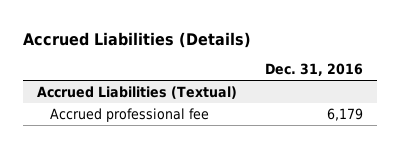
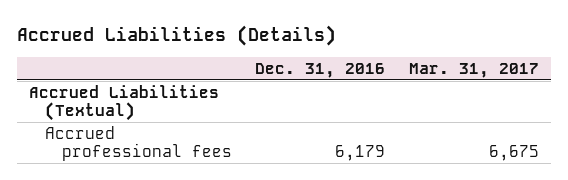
none -> [409,62,540,78] Mar. 31, 2017
[49,107,209,122] Accrued professional fee -> [45,125,232,161] Accrued professional fees

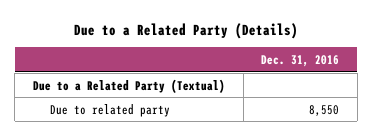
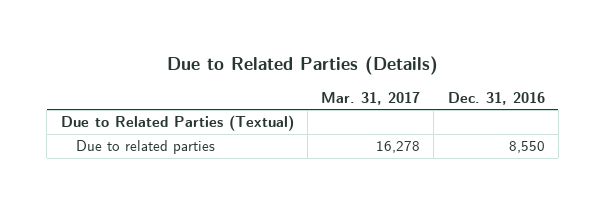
[74,22,299,39] Due to a Related Party (Details) -> [166,56,438,76] Due to Related Parties (Details)
none -> [321,91,421,105] Mar. 31, 2017
[32,78,225,93] Due to a Related Party (Textual) -> [60,115,294,132] Due to Related Parties (Textual)
[49,103,170,117] Due to related party -> [75,140,215,155] Due to related parties

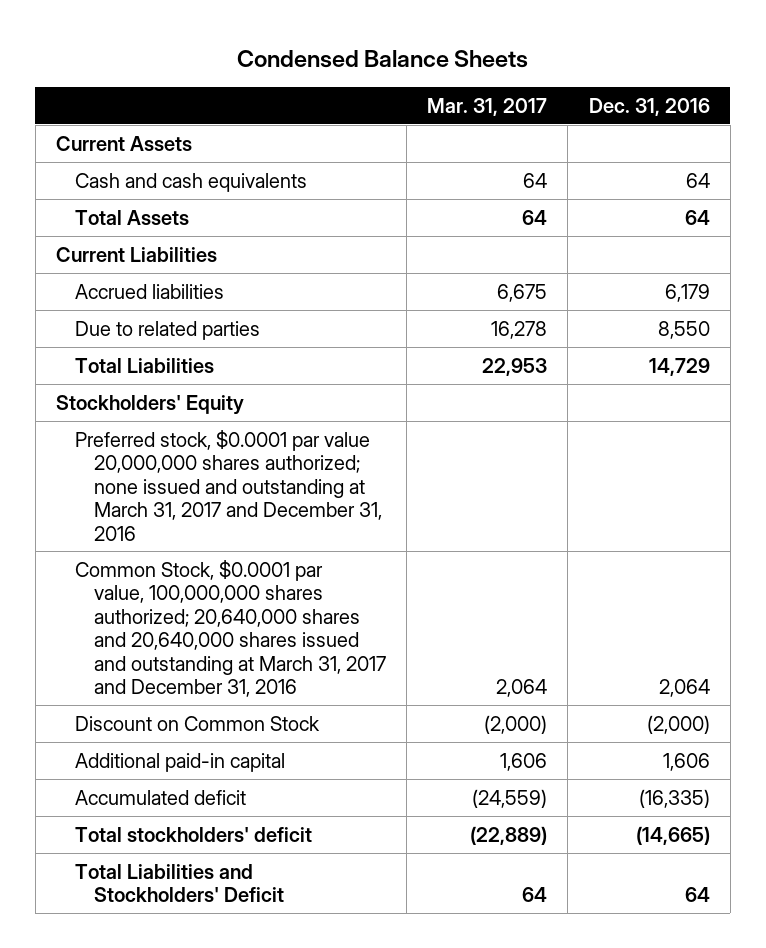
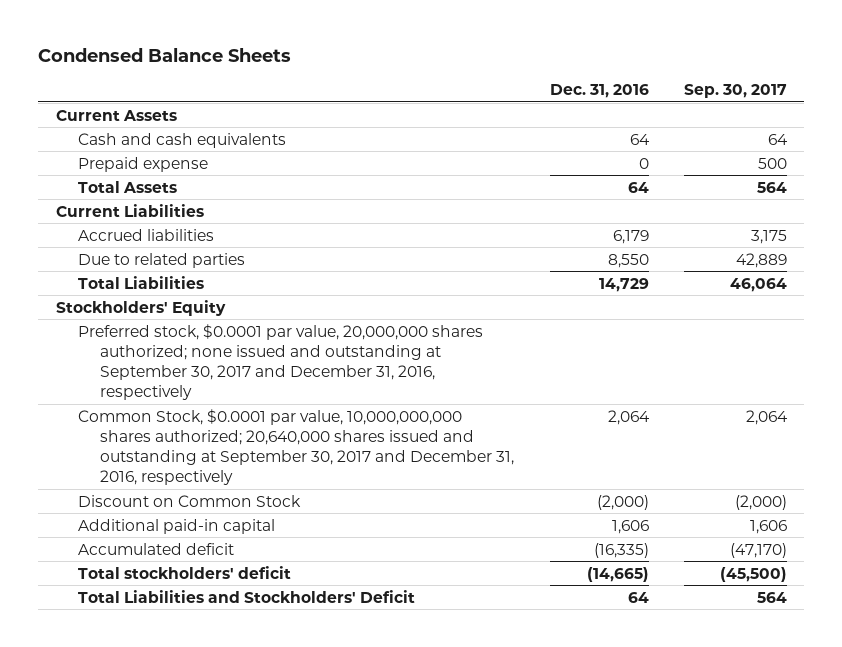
[427,97,548,116] Mar. 31, 2017 -> none
none -> [683,84,787,99] Sep. 30, 2017
none -> [78,156,209,172] Prepaid expense
[74,429,382,541] Preferred stock, $0.0001 par value 20,000,000 shares authorized; none issued and outstanding at March 31, 2017 and December 31, 2016 -> [78,323,484,400] Preferred stock, $0.0001 par value, 20,000,000 shares authorized; none issued and outstanding at September 30, 2017 and December 31, 2016, respectively
[74,559,386,698] Common Stock, $0.0001 par value, 100,000,000 shares authorized; 20,640,000 shares and 20,640,000 shares issued and outstanding at March 31, 2017 and December 31, 2016 -> [78,408,515,485] Common Stock, $0.0001 par value, 10,000,000,000 shares authorized; 20,640,000 shares issued and outstanding at September 30, 2017 and December 31, 2016, respectively

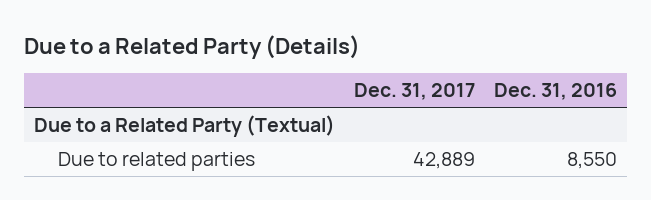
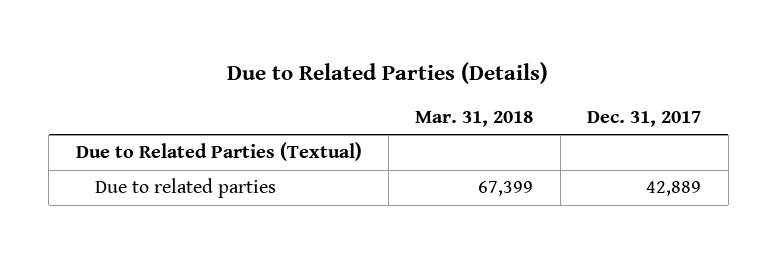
[24,34,361,59] Due to a Related Party (Details) -> [227,61,549,84] Due to Related Parties (Details)
[494,83,618,101] Dec. 31, 2016 -> none
none -> [415,111,534,128] Mar. 31, 2018
[33,115,335,138] Due to a Related Party (Textual) -> [75,142,362,162] Due to Related Parties (Textual)

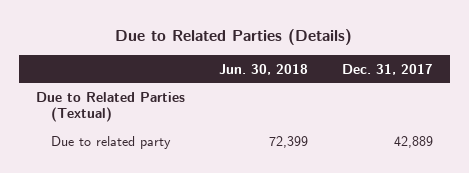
[415,111,534,128] Mar. 31, 2018 -> none
none -> [218,63,308,75] Jun. 30, 2018
[94,178,276,199] Due to related parties -> [51,135,172,149] Due to related party

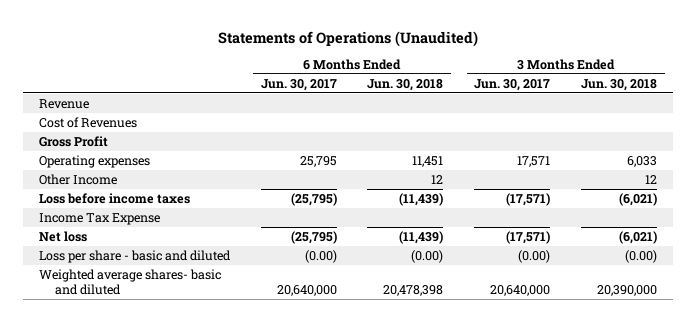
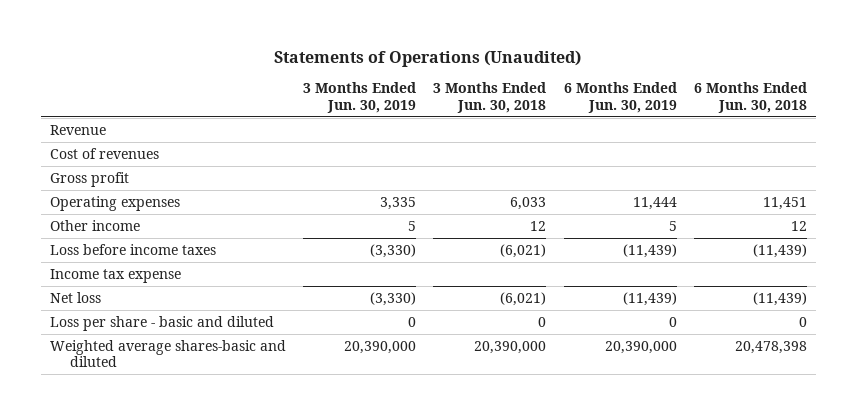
[260,78,337,91] Jun. 30, 2017 -> none
[474,78,551,91] Jun. 30, 2017 -> none
none -> [302,82,416,113] 3 Months Ended Jun. 30, 2019
none -> [563,82,677,113] 6 Months Ended Jun. 30, 2019
[38,116,137,128] Cost of Revenues -> [49,147,159,159] Cost of revenues
[38,135,108,147] Gross Profit -> [49,171,129,187] Gross profit
[38,173,117,185] Other Income -> [49,219,140,231] Other income
[38,212,160,225] Income Tax Expense -> [49,268,181,283] Income tax expense
[411,249,444,263] (0.00) -> [799,316,808,327] 0
[625,249,658,263] (0.00) -> [538,316,547,327] 0
[38,268,221,296] Weighted average shares- basic and diluted -> [49,339,286,368] Weighted average shares-basic and diluted

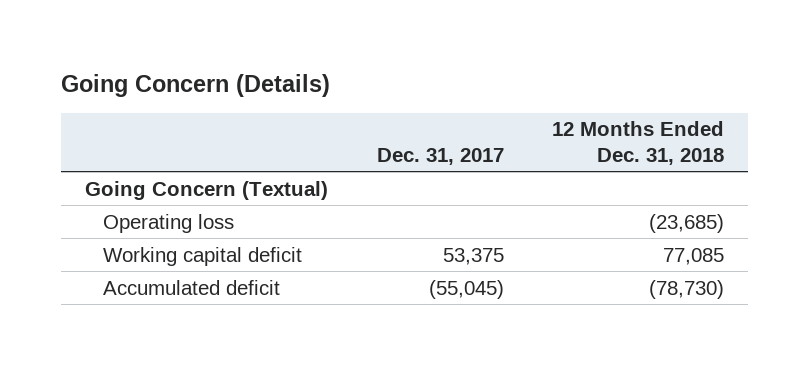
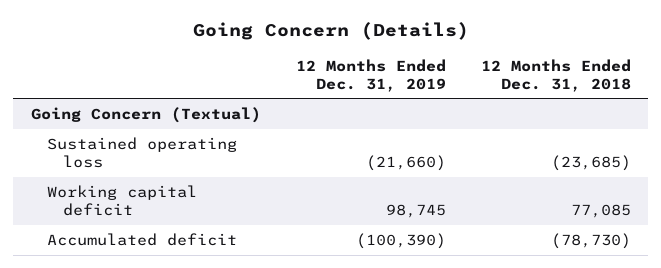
[376,147,504,165] Dec. 31, 2017 -> none
none -> [295,58,446,92] 12 Months Ended Dec. 31, 2019
[102,213,234,233] Operating loss -> [46,136,237,169] Sustained operating loss

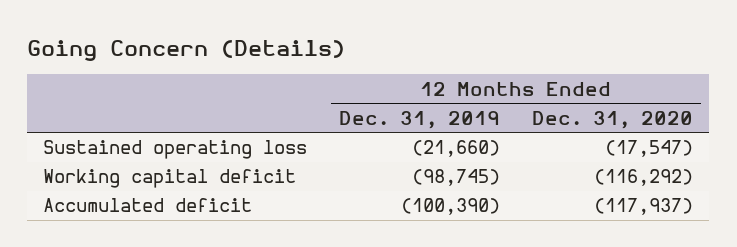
[480,58,631,92] 12 Months Ended Dec. 31, 2018 -> none
none -> [532,110,694,129] Dec. 31, 2020
[30,106,261,123] Going Concern (Textual) -> none
[385,204,446,219] 98,745 -> [412,169,501,187] (98,745)

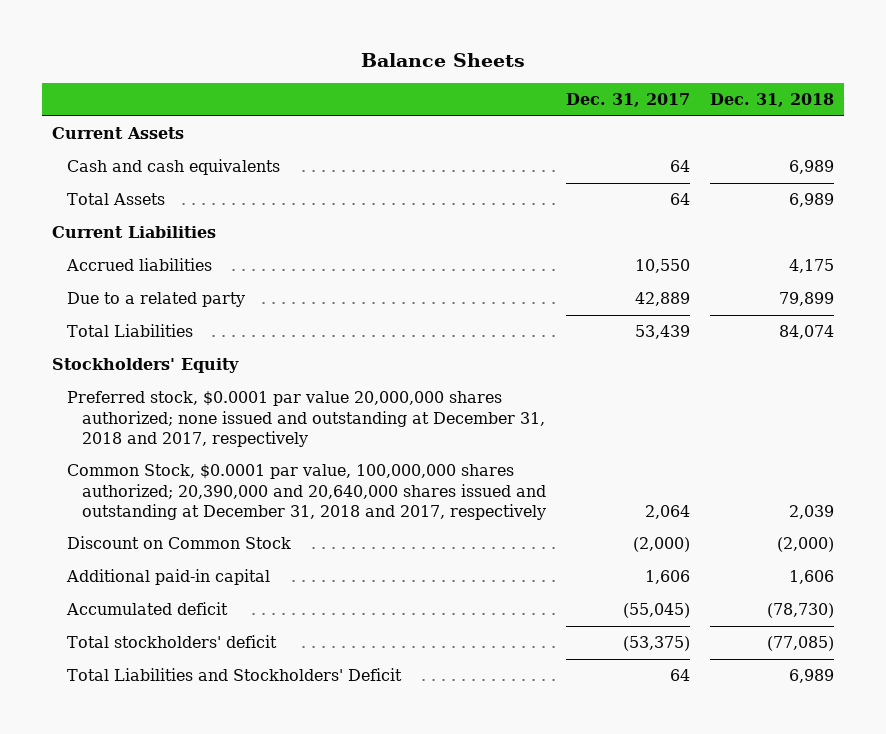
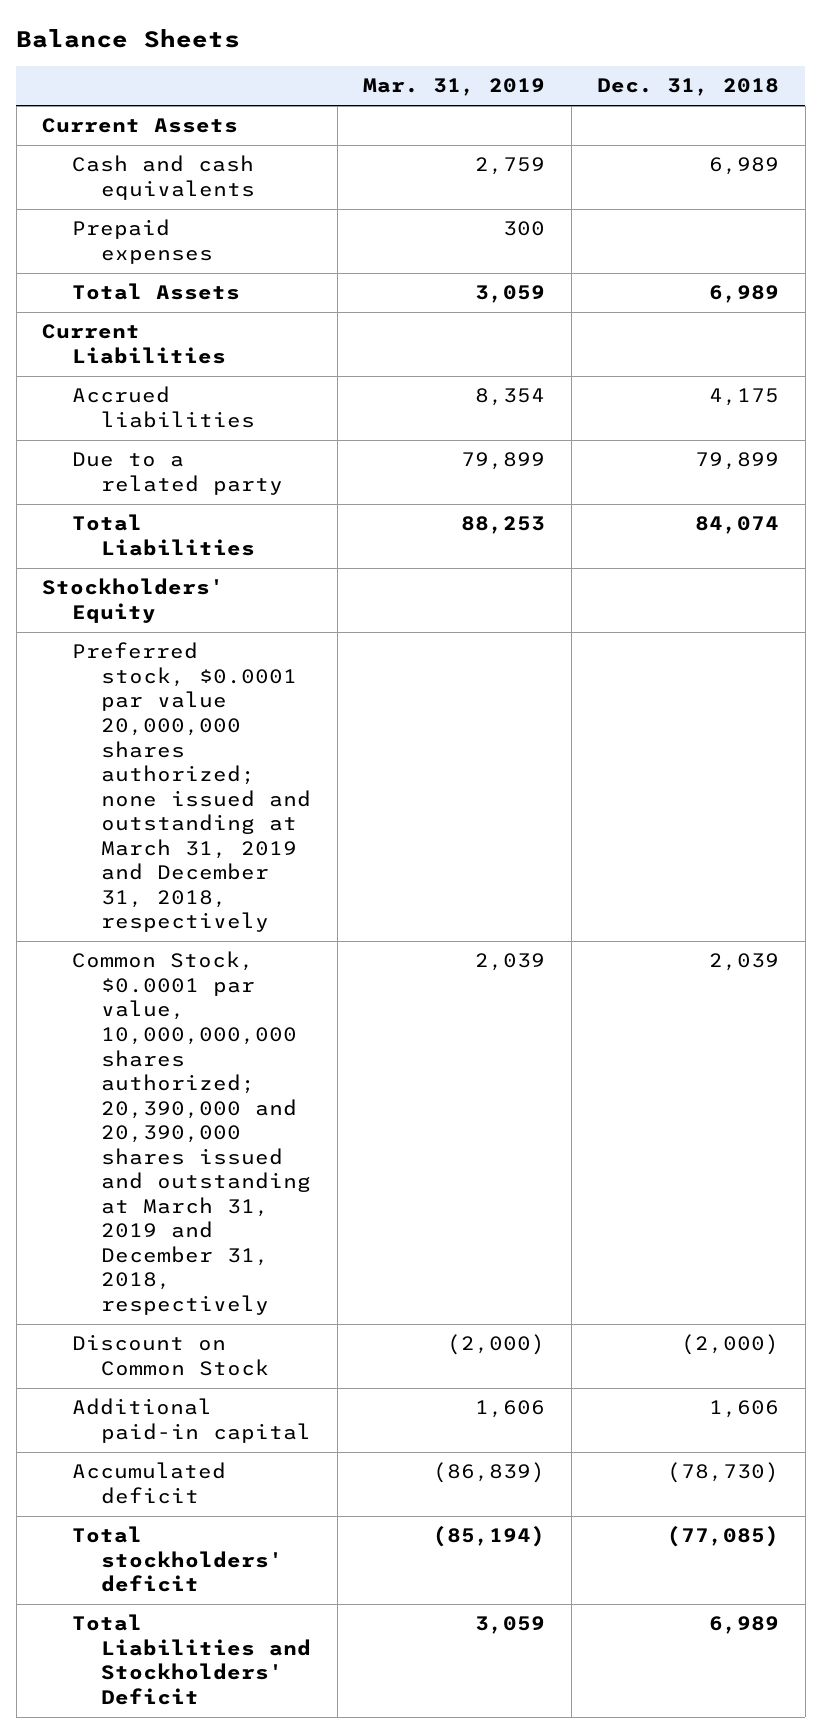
[565,93,690,108] Dec. 31, 2017 -> none
none -> [363,78,546,97] Mar. 31, 2019
none -> [71,219,214,264] Prepaid expenses
[66,391,545,447] Preferred stock, $0.0001 par value 20,000,000 shares authorized; none issued and outstanding at December 31, 2018 and 2017, respectively -> [71,642,312,933] Preferred stock, $0.0001 par value 20,000,000 shares authorized; none issued and outstanding at March 31, 2019 and December 31, 2018, respectively
[66,464,546,520] Common Stock, $0.0001 par value, 100,000,000 shares authorized; 20,390,000 and 20,640,000 shares issued and outstanding at December 31, 2018 and 2017, respectively -> [71,951,312,1316] Common Stock, $0.0001 par value, 10,000,000,000 shares authorized; 20,390,000 and 20,390,000 shares issued and outstanding at March 31, 2019 and December 31, 2018, respectively

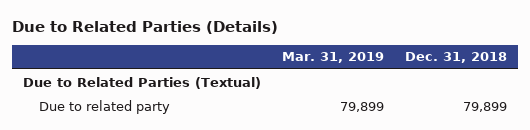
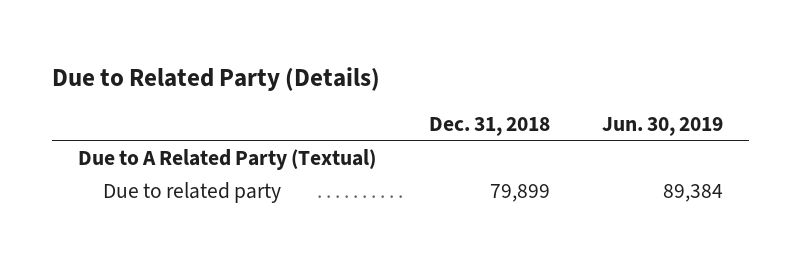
[11,20,278,34] Due to Related Parties (Details) -> [52,66,381,91] Due to Related Party (Details)
[281,52,384,64] Mar. 31, 2019 -> none
none -> [602,116,724,136] Jun. 30, 2019
[22,76,261,89] Due to Related Parties (Textual) -> [78,148,377,170] Due to A Related Party (Textual)

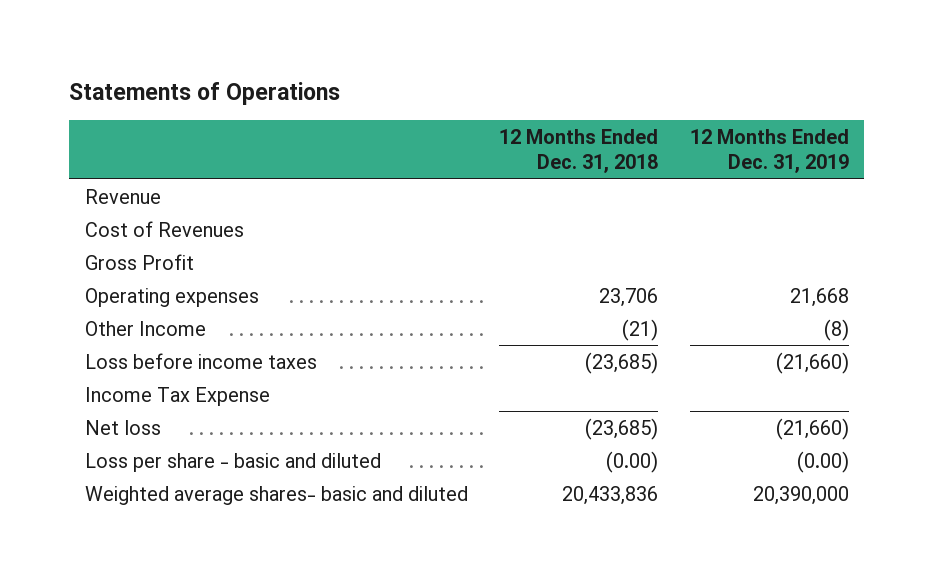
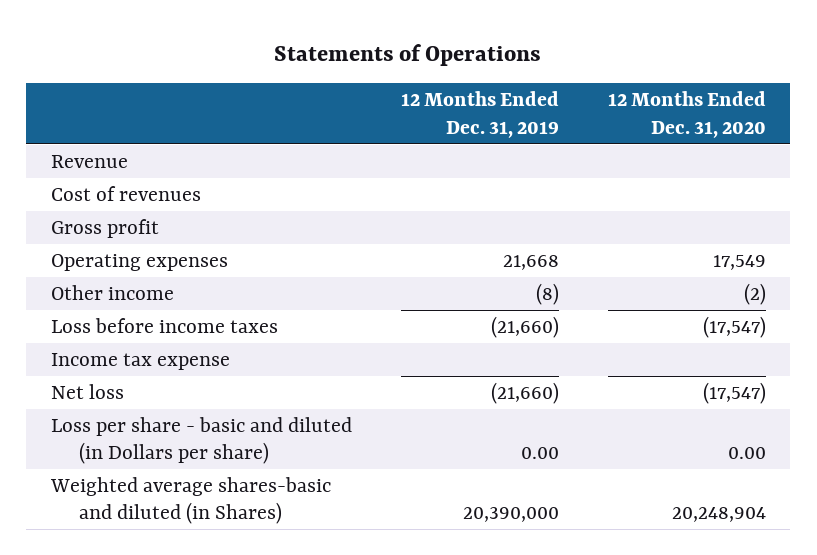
[499,128,659,174] 12 Months Ended Dec. 31, 2018 -> none
none -> [607,91,766,138] 12 Months Ended Dec. 31, 2020
[84,220,244,237] Cost of Revenues -> [50,185,201,201] Cost of revenues
[84,253,194,270] Gross Profit -> [50,218,159,238] Gross profit
[84,320,206,336] Other Income -> [50,284,174,300] Other income
[84,386,270,406] Income Tax Expense -> [50,352,230,370] Income tax expense
[84,452,381,472] Loss per share - basic and diluted -> [50,416,352,465] Loss per share - basic and diluted (in Dollars per share)
[796,450,849,473] (0.00) -> [520,447,559,460] 0.00
[84,485,468,505] Weighted average shares- basic and diluted -> [49,476,331,525] Weighted average shares-basic and diluted (in Shares)

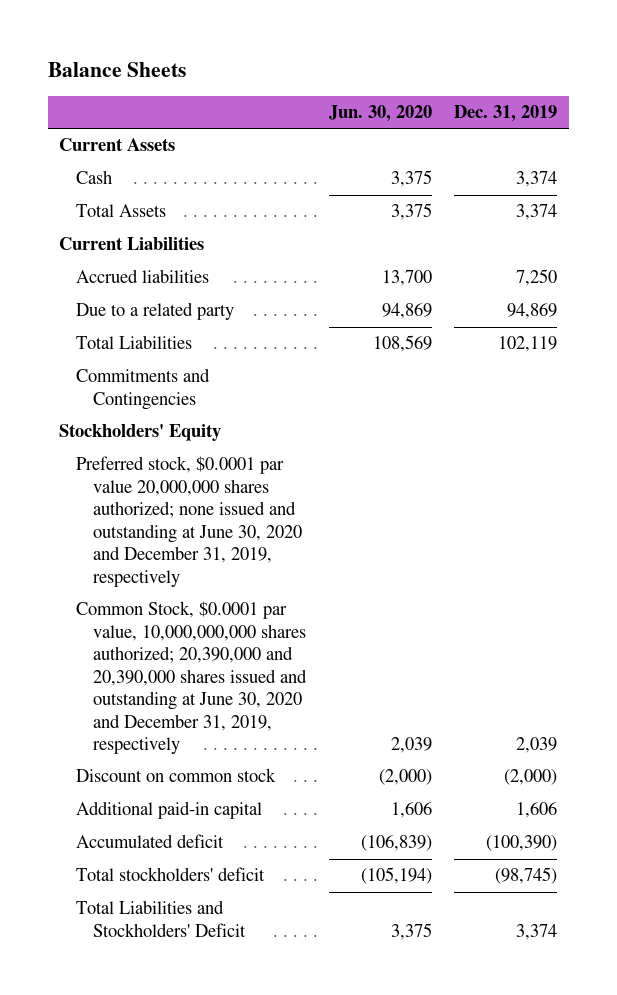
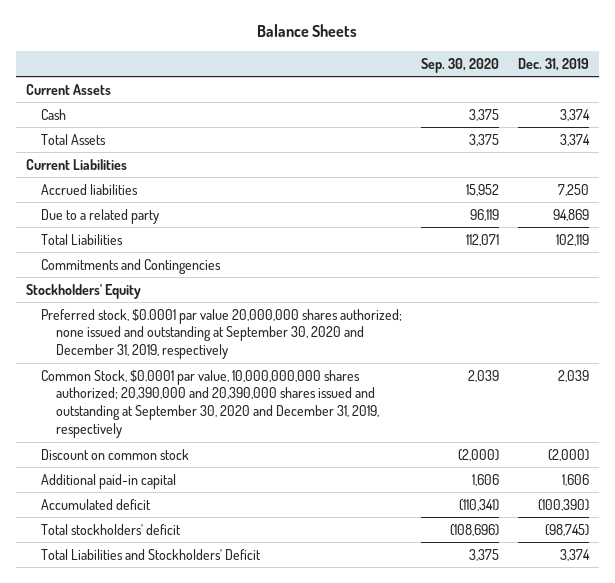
[328,105,432,123] Jun. 30, 2020 -> none
none -> [421,57,500,73] Sep. 30, 2020
[76,456,303,587] Preferred stock, $0.0001 par value 20,000,000 shares authorized; none issued and outstanding at June 30, 2020 and December 31, 2019, respectively -> [40,308,402,360] Preferred stock, $0.0001 par value 20,000,000 shares authorized; none issued and outstanding at September 30, 2020 and December 31, 2019, respectively
[76,601,308,754] Common Stock, $0.0001 par value, 10,000,000,000 shares authorized; 20,390,000 and 20,390,000 shares issued and outstanding at June 30, 2020 and December 31, 2019, respectively -> [40,369,379,439] Common Stock, $0.0001 par value, 10,000,000,000 shares authorized; 20,390,000 and 20,390,000 shares issued and outstanding at September 30, 2020 and December 31, 2019, respectively

